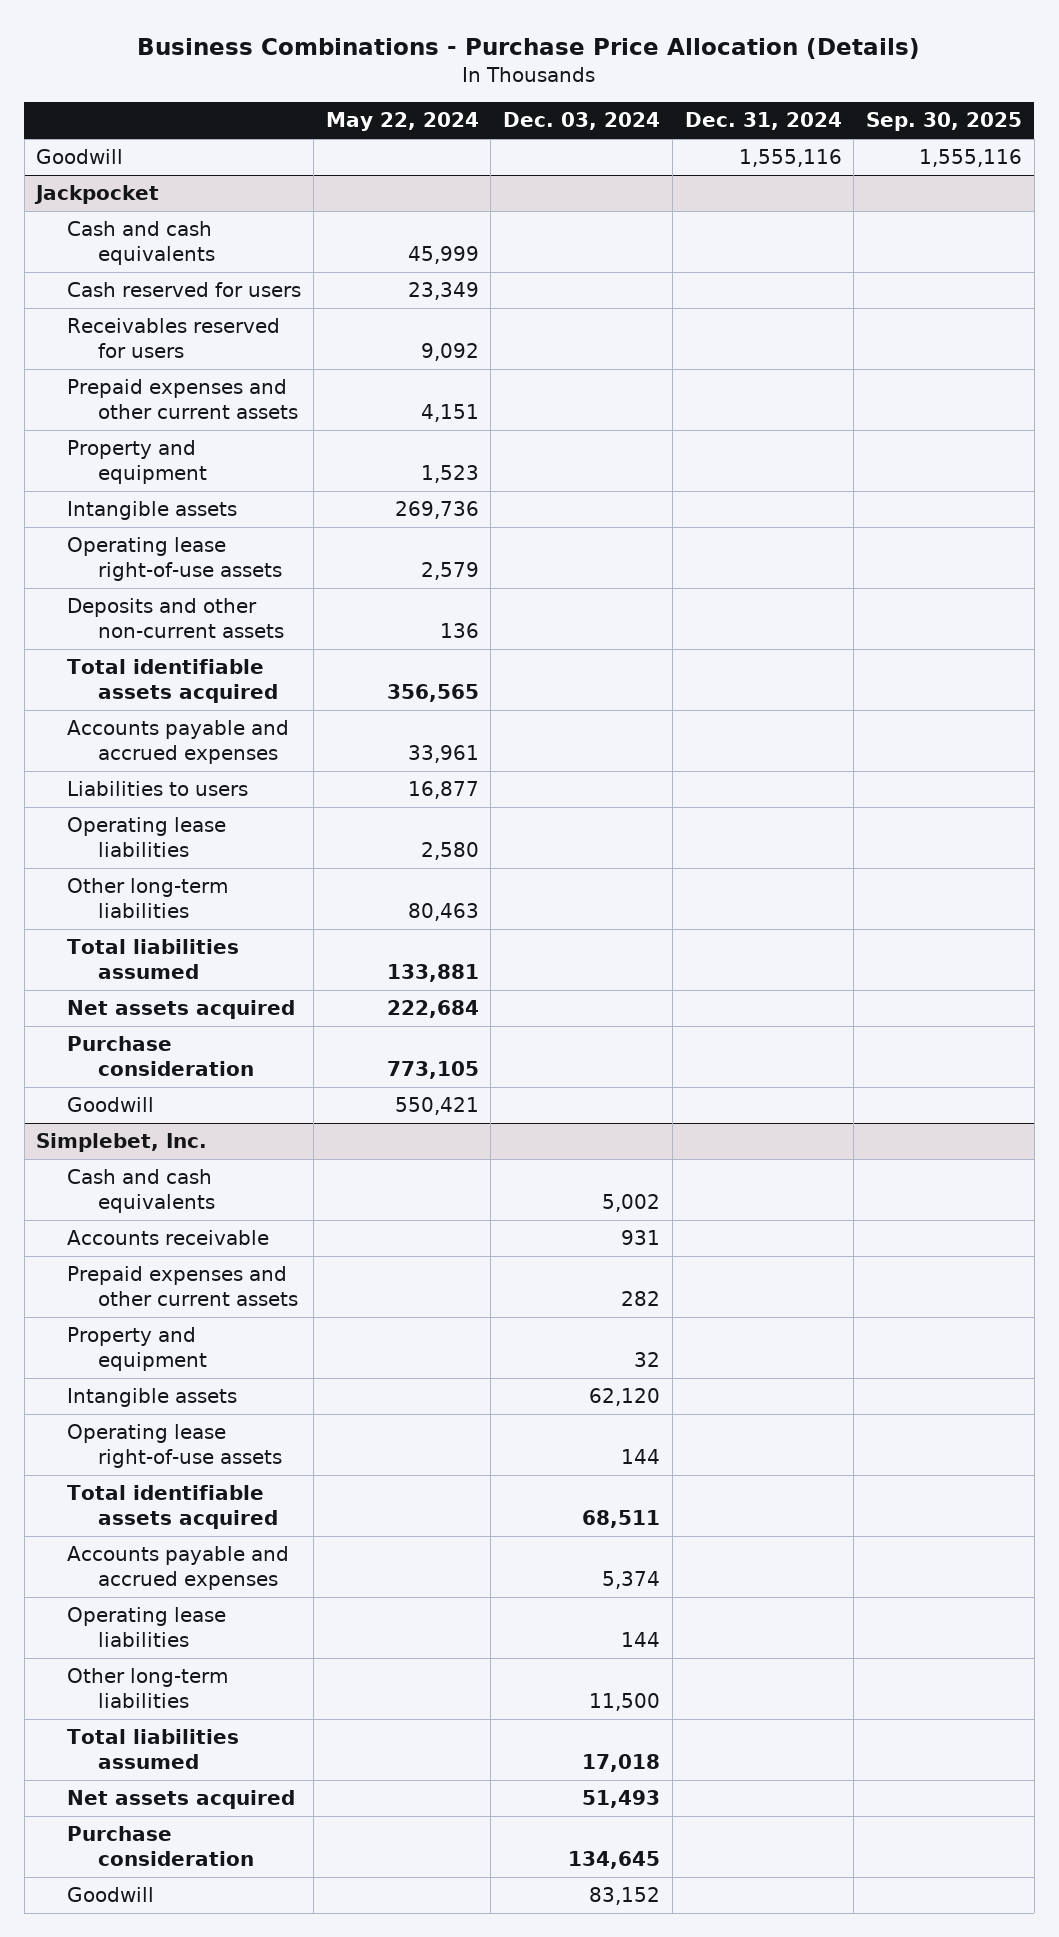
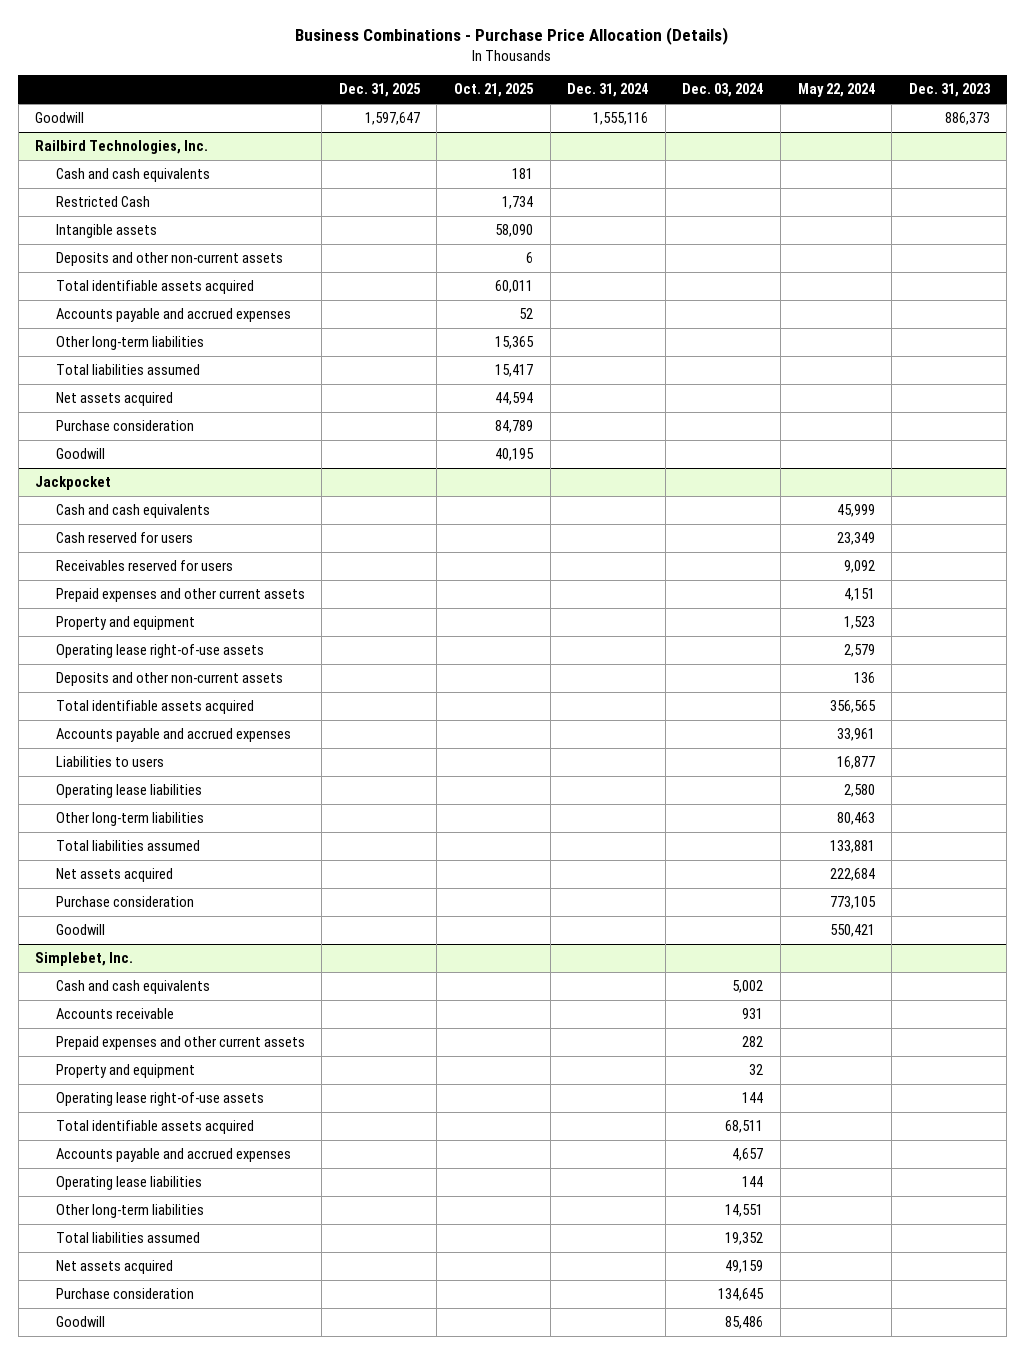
[866,112,1023,132] Sep. 30, 2025 -> none
none -> [338,83,421,98] Dec. 31, 2025
none -> [453,83,534,98] Oct. 21, 2025
none -> [908,83,991,98] Dec. 31, 2023
none -> [35,140,209,155] Railbird Technologies, Inc.
none -> [55,168,210,183] Cash and cash equivalents
none -> [55,196,150,208] Restricted Cash
none -> [55,224,157,239] Intangible assets
none -> [55,252,283,267] Deposits and other non-current assets
none -> [55,280,254,295] Total identifiable assets acquired
none -> [55,308,291,323] Accounts payable and accrued expenses
none -> [55,336,204,351] Other long-term liabilities
none -> [55,364,200,376] Total liabilities assumed
none -> [55,392,173,407] Net assets acquired
none -> [55,420,194,432] Purchase consideration
none -> [55,448,105,460] Goodwill
[67,501,238,521] Intangible assets -> none
[67,1388,238,1408] Intangible assets -> none
[602,1571,661,1590] 5,374 -> [732,1148,764,1162] 4,657
[589,1693,661,1712] 11,500 -> [725,1204,764,1218] 14,551
[582,1754,661,1773] 17,018 -> [725,1232,764,1246] 19,352
[582,1790,661,1809] 51,493 -> [725,1260,764,1274] 49,159
[589,1887,661,1906] 83,152 -> [725,1316,764,1330] 85,486

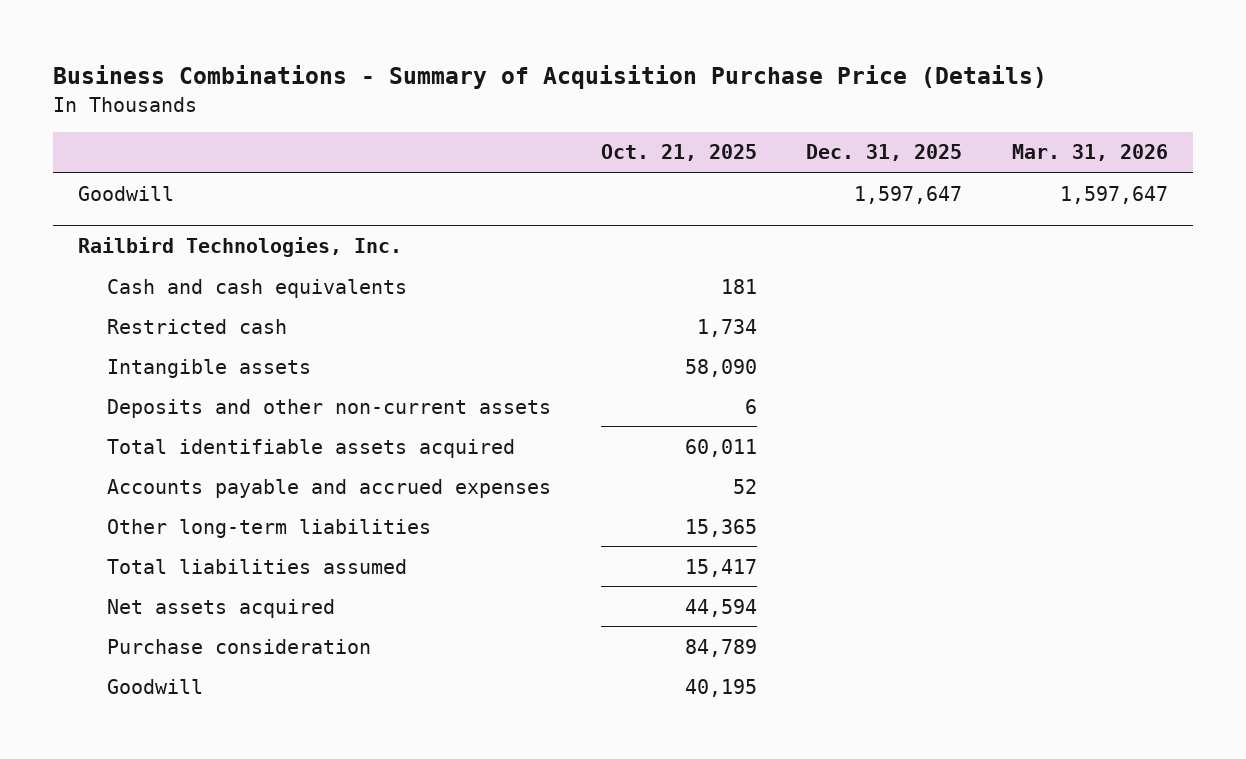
[295,26,729,45] Business Combinations - Purchase Price Allocation (Details) -> [53,65,1048,90] Business Combinations - Summary of Acquisition Purchase Price (Details)
[567,83,649,98] Dec. 31, 2024 -> none
[682,83,764,98] Dec. 03, 2024 -> none
[797,83,875,98] May 22, 2024 -> none
[908,83,991,98] Dec. 31, 2023 -> none
none -> [1011,144,1168,162] Mar. 31, 2026
[55,196,150,208] Restricted Cash -> [107,318,288,334] Restricted cash
[35,476,112,491] Jackpocket -> none
[55,504,210,519] Cash and cash equivalents -> none
[55,532,193,544] Cash reserved for users -> none
[55,560,233,572] Receivables reserved for users -> none
[55,588,305,603] Prepaid expenses and other current assets -> none
[55,616,195,631] Property and equipment -> none
[55,644,264,659] Operating lease right-of-use assets -> none
[55,672,283,687] Deposits and other non-current assets -> none
[55,700,254,715] Total identifiable assets acquired -> none
[55,728,291,743] Accounts payable and accrued expenses -> none
[55,756,164,768] Liabilities to users -> none
[55,784,202,799] Operating lease liabilities -> none
[55,812,204,827] Other long-term liabilities -> none
[55,840,200,852] Total liabilities assumed -> none
[55,868,173,883] Net assets acquired -> none
[55,896,194,908] Purchase consideration -> none
[55,924,105,936] Goodwill -> none
[35,952,134,967] Simplebet, Inc. -> none
[55,980,210,995] Cash and cash equivalents -> none
[55,1008,174,1020] Accounts receivable -> none
[55,1036,305,1051] Prepaid expenses and other current assets -> none
[55,1064,195,1079] Property and equipment -> none
[55,1092,264,1107] Operating lease right-of-use assets -> none
[55,1120,254,1135] Total identifiable assets acquired -> none
[55,1148,291,1163] Accounts payable and accrued expenses -> none
[55,1176,202,1191] Operating lease liabilities -> none
[55,1204,204,1219] Other long-term liabilities -> none
[55,1232,200,1244] Total liabilities assumed -> none
[55,1260,173,1275] Net assets acquired -> none
[55,1288,194,1300] Purchase consideration -> none
[55,1316,105,1328] Goodwill -> none

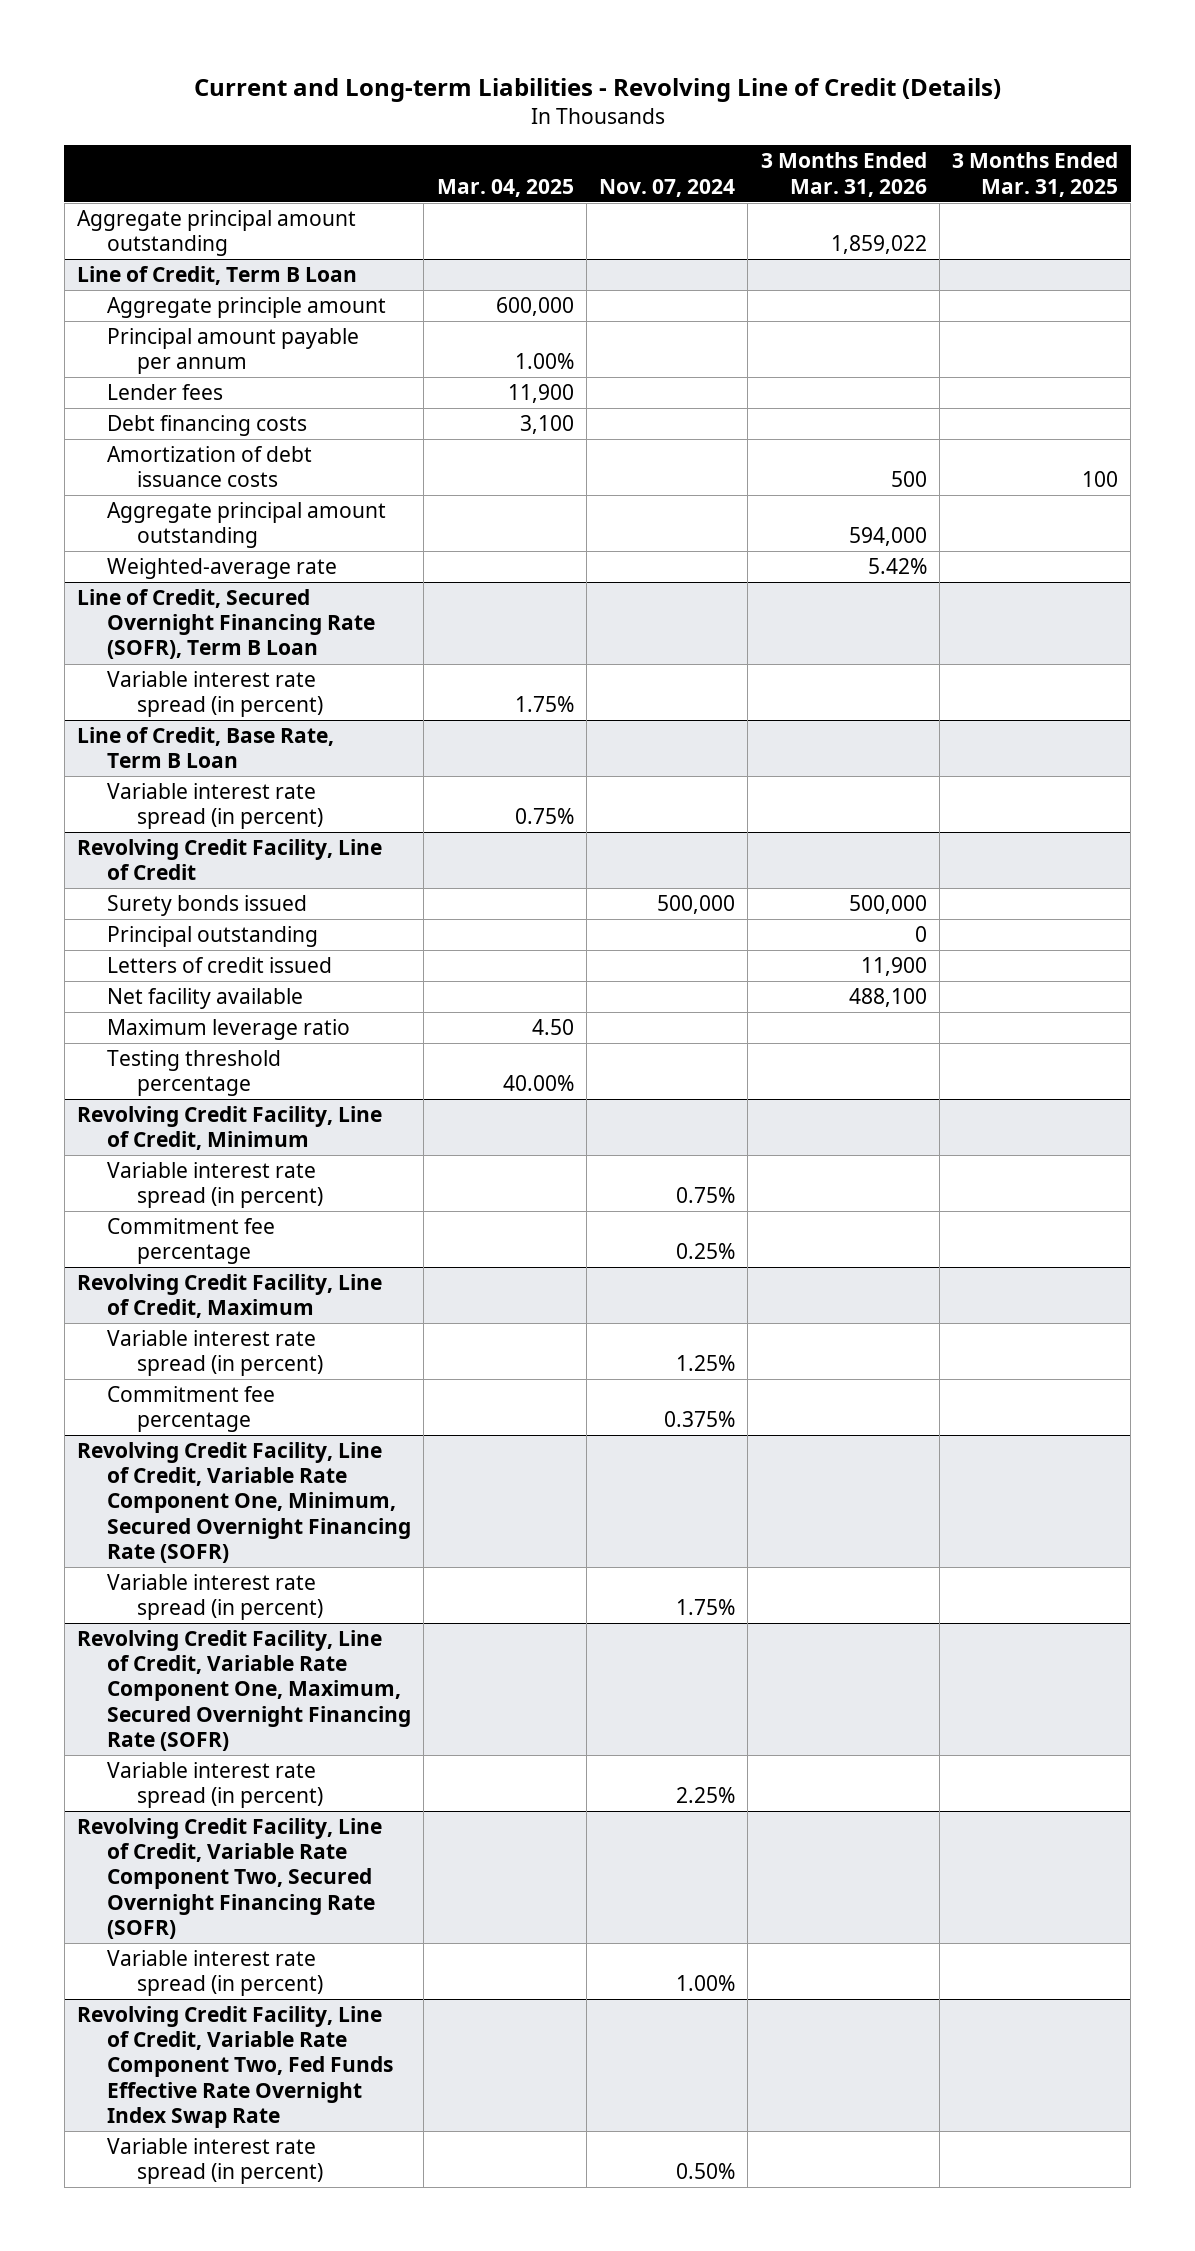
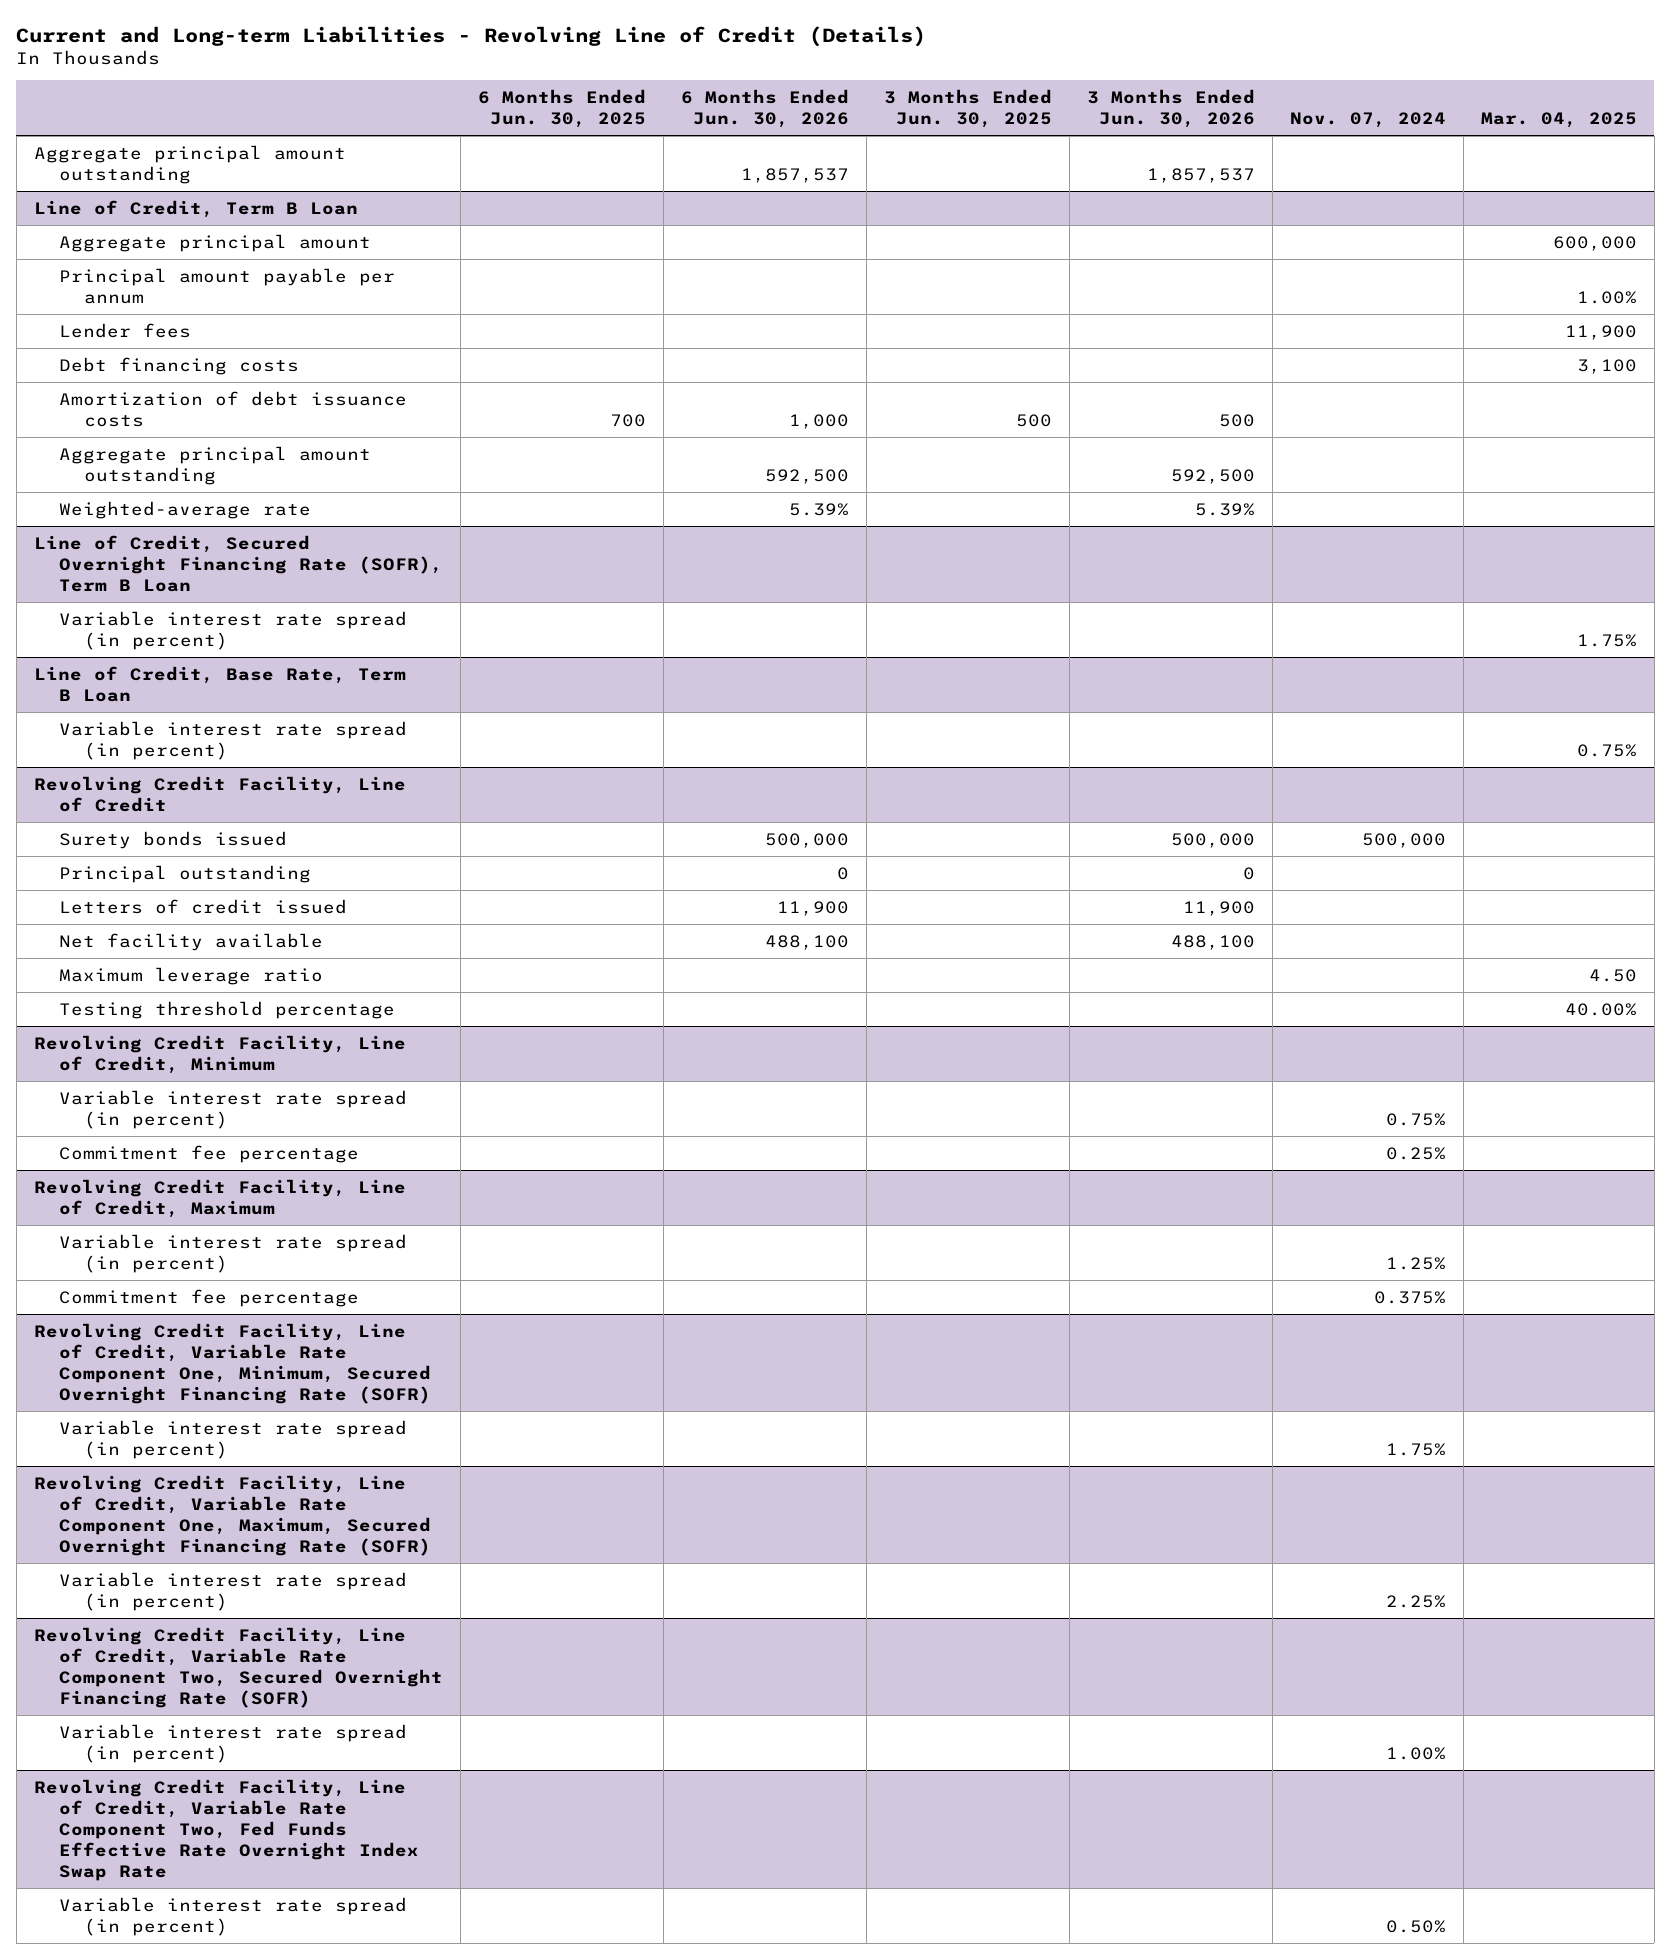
[760,152,927,197] 3 Months Ended Mar. 31, 2026 -> none
[952,152,1119,197] 3 Months Ended Mar. 31, 2025 -> none
none -> [477,88,646,129] 6 Months Ended Jun. 30, 2025
none -> [680,88,849,129] 6 Months Ended Jun. 30, 2026
none -> [883,88,1052,129] 3 Months Ended Jun. 30, 2025
none -> [1086,88,1255,129] 3 Months Ended Jun. 30, 2026
[107,297,387,319] Aggregate principle amount -> [58,233,371,252] Aggregate principal amount

